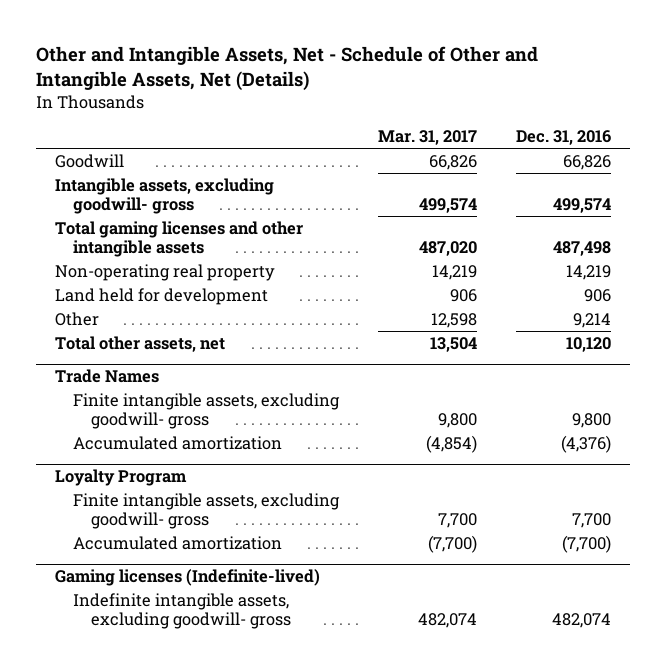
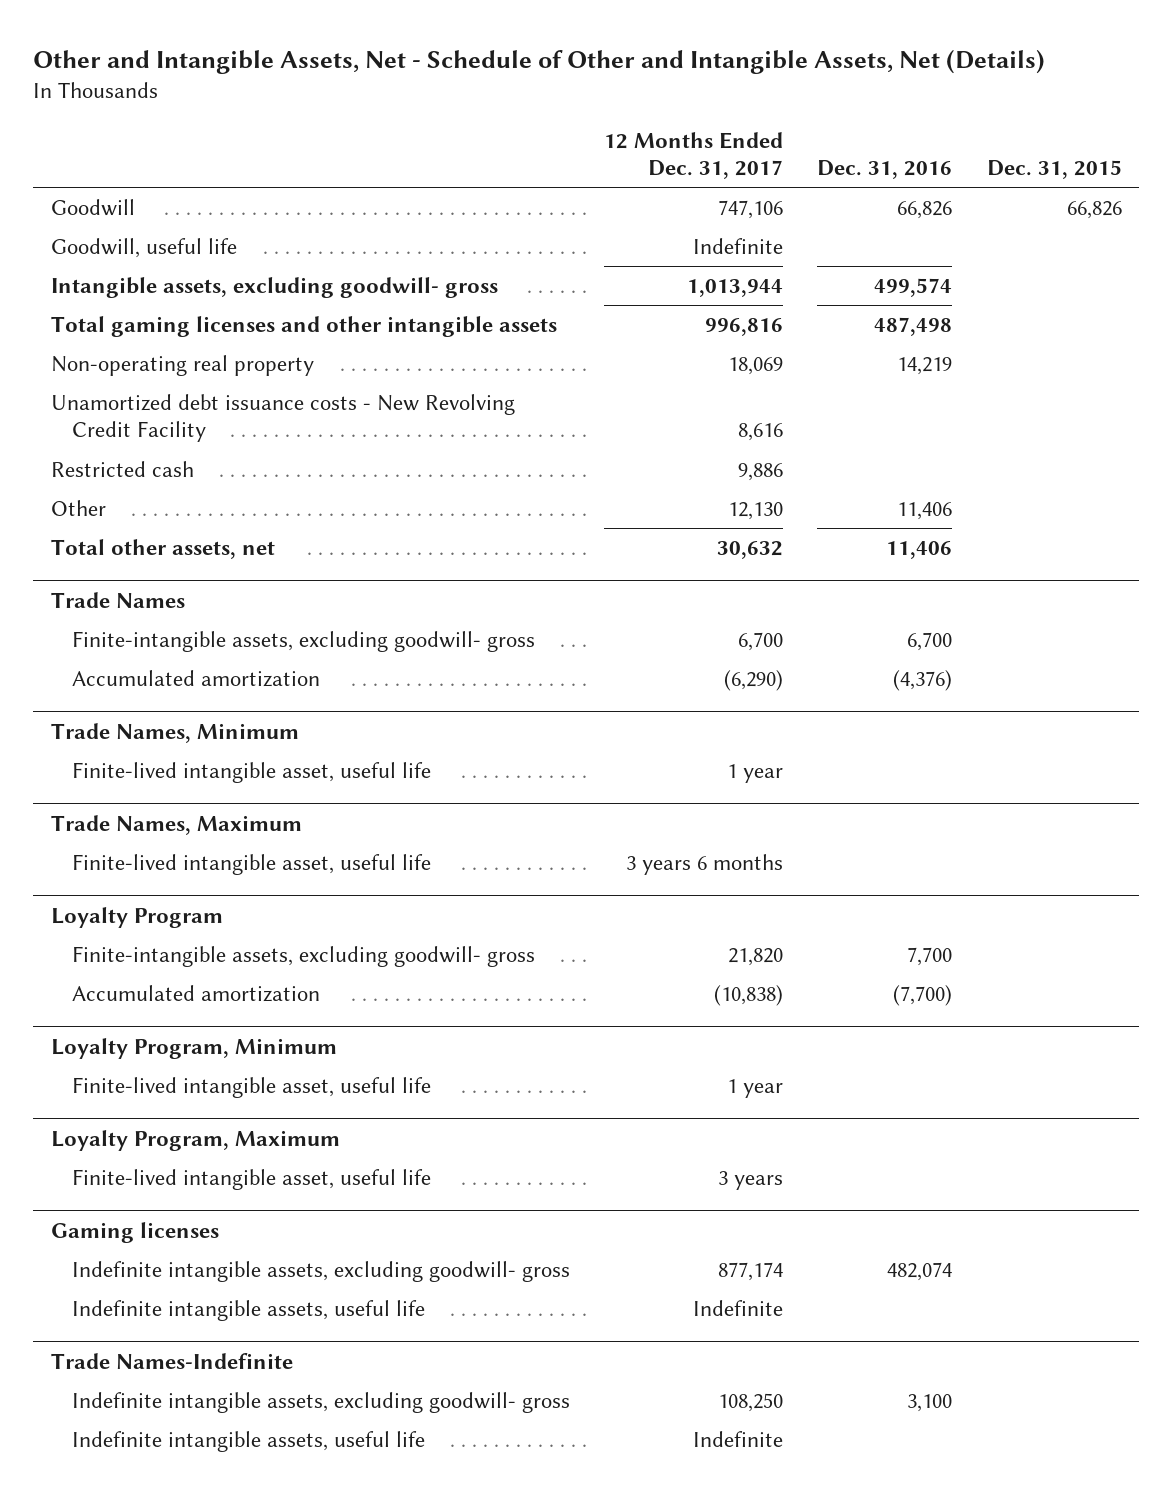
[378,130,478,146] Mar. 31, 2017 -> none
none -> [604,131,784,180] 12 Months Ended Dec. 31, 2017
none -> [986,160,1122,180] Dec. 31, 2015
none -> [50,237,237,258] Goodwill, useful life
[55,287,269,305] Land held for development -> none
none -> [50,393,515,443] Unamortized debt issuance costs - New Revolving Credit Facility
none -> [50,460,194,477] Restricted cash
[572,312,611,328] 9,214 -> [897,501,953,520] 11,406
[565,336,611,352] 10,120 -> [886,540,953,559] 11,406
[73,392,341,429] Finite intangible assets, excluding goodwill- gross -> [71,630,535,652] Finite-intangible assets, excluding goodwill- gross
[571,412,611,428] 9,800 -> [907,631,953,651] 6,700
none -> [50,722,299,743] Trade Names, Minimum
none -> [71,761,431,783] Finite-lived intangible asset, useful life
none -> [50,814,302,835] Trade Names, Maximum
none -> [71,853,431,875] Finite-lived intangible asset, useful life
[73,492,341,529] Finite intangible assets, excluding goodwill- gross -> [71,945,535,967] Finite-intangible assets, excluding goodwill- gross
none -> [50,1037,337,1059] Loyalty Program, Minimum
none -> [71,1076,431,1098] Finite-lived intangible asset, useful life
none -> [50,1129,340,1151] Loyalty Program, Maximum
none -> [71,1168,431,1190] Finite-lived intangible asset, useful life
[55,569,321,587] Gaming licenses (Indefinite-lived) -> [50,1221,219,1243] Gaming licenses
none -> [71,1299,425,1321] Indefinite intangible assets, useful life
none -> [50,1352,293,1369] Trade Names-Indefinite
none -> [71,1391,570,1413] Indefinite intangible assets, excluding goodwill- gross
none -> [71,1430,425,1452] Indefinite intangible assets, useful life

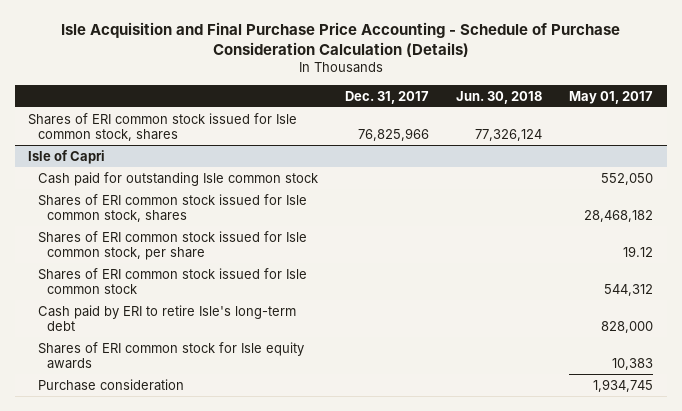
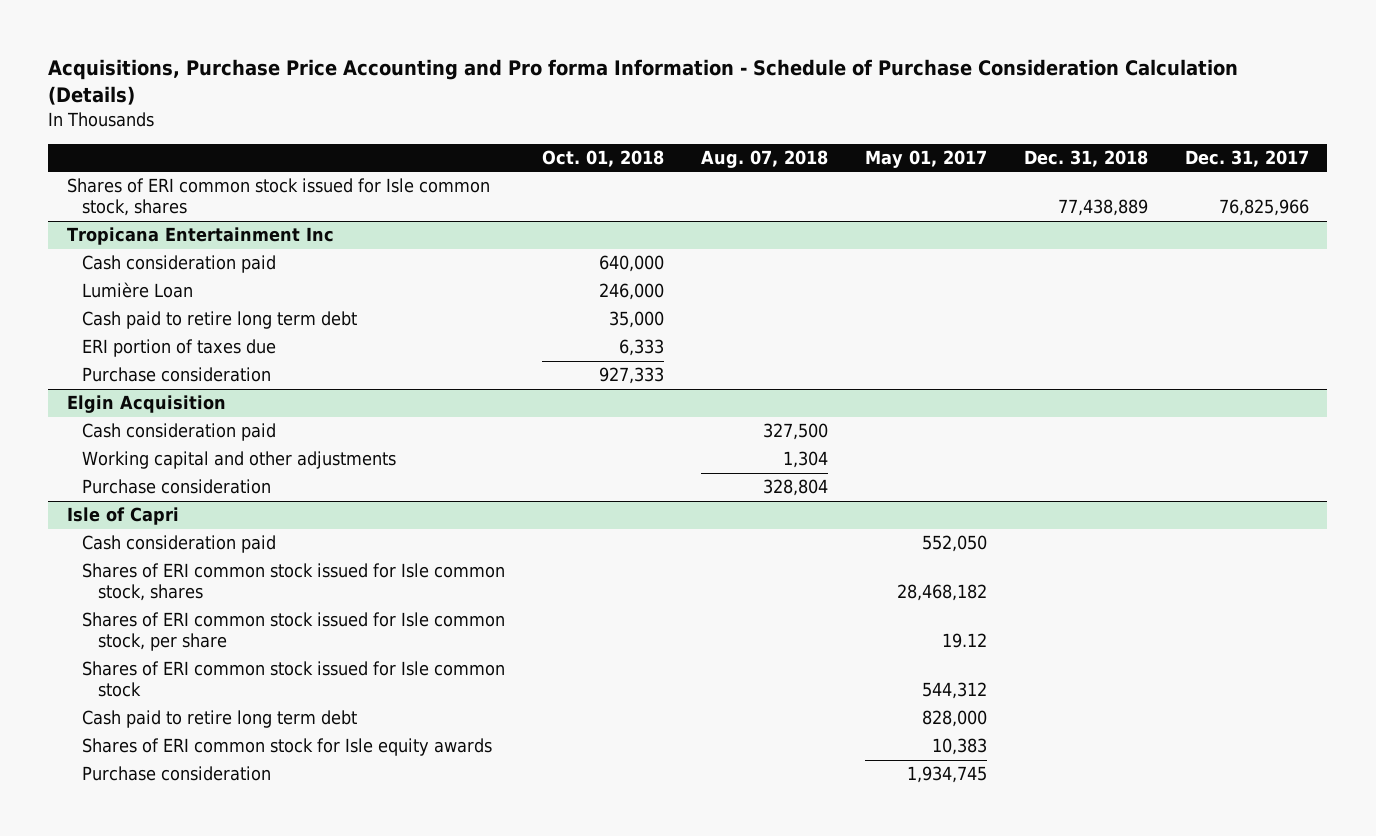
[60,21,620,57] Isle Acquisition and Final Purchase Price Accounting - Schedule of Purchase Consideration Calculation (Details) -> [48,59,1239,106] Acquisitions, Purchase Price Accounting and Pro forma Information - Schedule of Purchase Consideration Calculation (Details)
[455,90,542,104] Jun. 30, 2018 -> none
none -> [542,149,665,167] Oct. 01, 2018
none -> [701,149,829,168] Aug. 07, 2018
none -> [1024,149,1149,167] Dec. 31, 2018
none -> [66,227,334,246] Tropicana Entertainment Inc
none -> [82,255,277,274] Cash consideration paid
none -> [82,282,194,299] Lumière Loan
none -> [82,311,358,330] Cash paid to retire long term debt
none -> [82,339,277,358] ERI portion of taxes due
none -> [82,367,272,383] Purchase consideration
none -> [66,395,226,414] Elgin Acquisition
none -> [82,423,277,442] Cash consideration paid
none -> [82,451,397,470] Working capital and other adjustments
none -> [82,479,272,495] Purchase consideration
[37,171,318,186] Cash paid for outstanding Isle common stock -> [82,535,277,554] Cash consideration paid
[37,304,296,331] Cash paid by ERI to retire Isle's long-term debt -> [82,710,358,729] Cash paid to retire long term debt

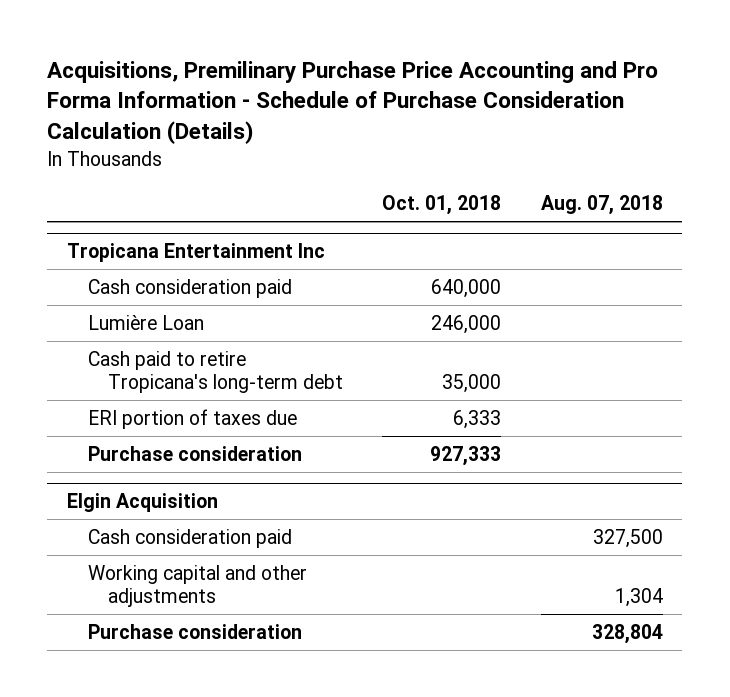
[48,59,1239,106] Acquisitions, Purchase Price Accounting and Pro forma Information - Schedule of Purchase Consideration Calculation (Details) -> [47,60,659,145] Acquisitions, Premilinary Purchase Price Accounting and Pro Forma Information - Schedule of Purchase Consideration Calculation (Details)
[865,149,988,168] May 01, 2017 -> none
[1024,149,1149,167] Dec. 31, 2018 -> none
[1184,149,1309,167] Dec. 31, 2017 -> none
[66,178,490,217] Shares of ERI common stock issued for Isle common stock, shares -> none
[82,311,358,330] Cash paid to retire long term debt -> [87,350,344,393] Cash paid to retire Tropicana's long-term debt
[66,507,179,526] Isle of Capri -> none
[82,535,277,554] Cash consideration paid -> none
[82,563,506,602] Shares of ERI common stock issued for Isle common stock, shares -> none
[82,612,506,652] Shares of ERI common stock issued for Isle common stock, per share -> none
[82,661,506,698] Shares of ERI common stock issued for Isle common stock -> none
[82,710,358,729] Cash paid to retire long term debt -> none
[82,738,493,757] Shares of ERI common stock for Isle equity awards -> none
[82,766,272,782] Purchase consideration -> none

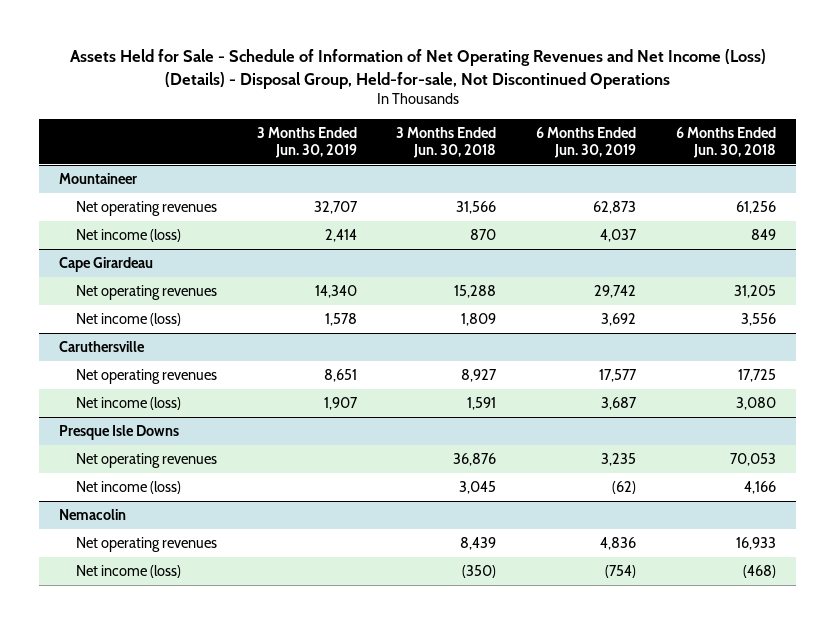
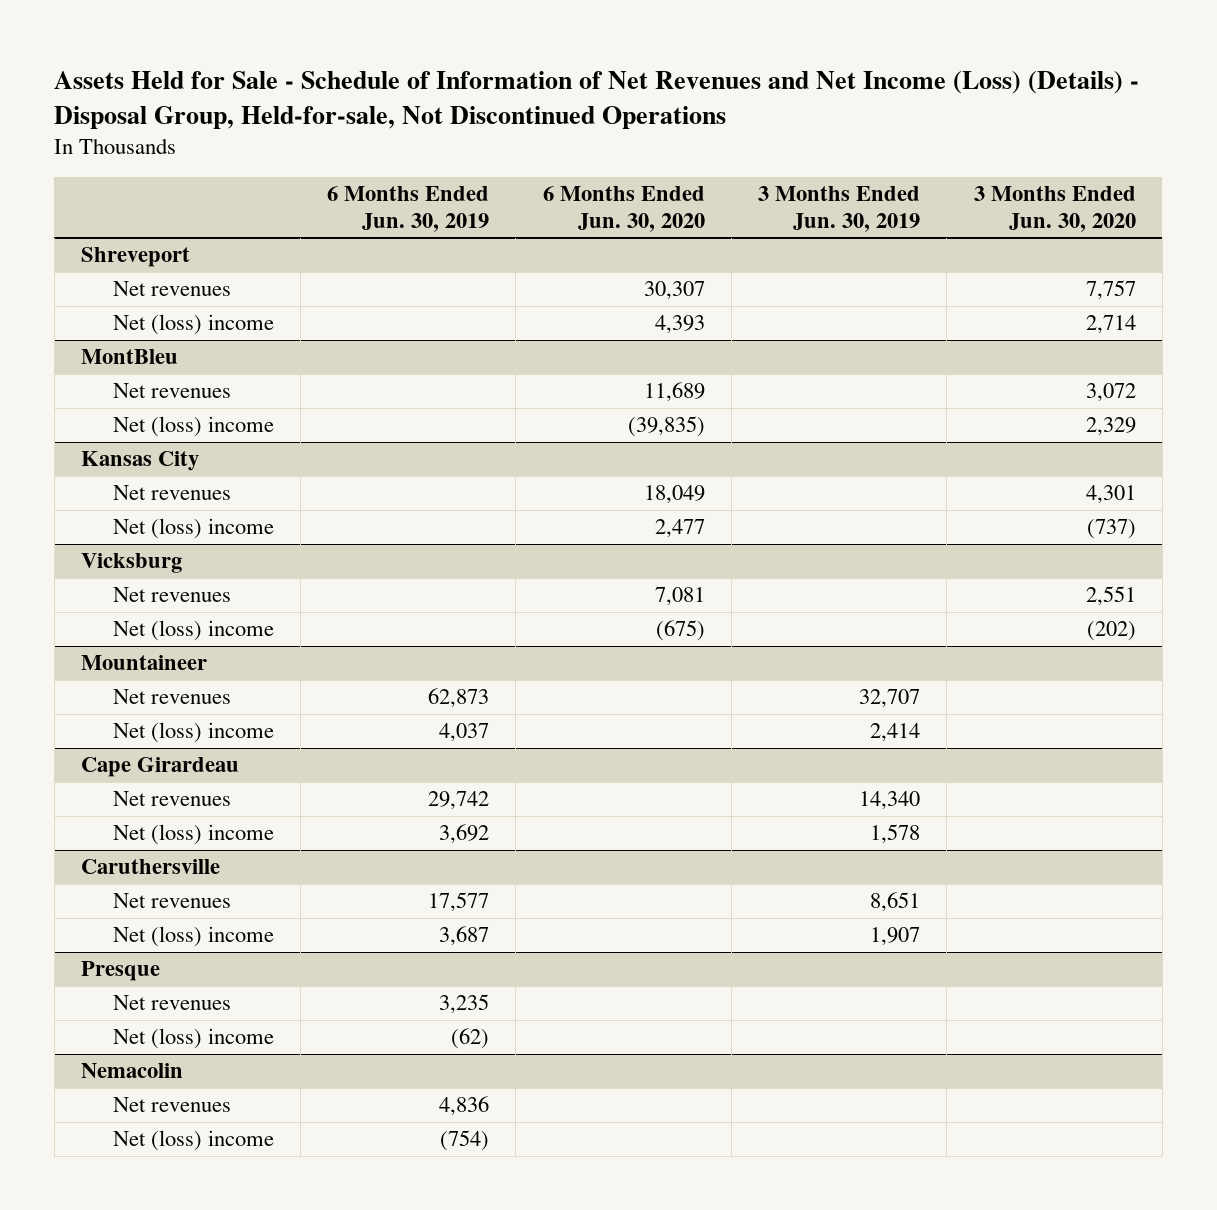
[69,49,766,89] Assets Held for Sale - Schedule of Information of Net Operating Revenues and Net Income (Loss) (Details) - Disposal Group, Held-for-sale, Not Discontinued Operations -> [54,71,1140,129] Assets Held for Sale - Schedule of Information of Net Revenues and Net Income (Loss) (Details) - Disposal Group, Held-for-sale, Not Discontinued Operations
[396,126,497,159] 3 Months Ended Jun. 30, 2018 -> none
[675,126,776,159] 6 Months Ended Jun. 30, 2018 -> none
none -> [542,185,705,232] 6 Months Ended Jun. 30, 2020
none -> [973,185,1136,232] 3 Months Ended Jun. 30, 2020
none -> [81,247,191,268] Shreveport
none -> [112,281,231,297] Net revenues
none -> [112,314,274,336] Net (loss) income
none -> [81,349,179,365] MontBleu
none -> [112,383,231,399] Net revenues
none -> [112,416,274,438] Net (loss) income
none -> [81,451,200,472] Kansas City
none -> [112,485,231,501] Net revenues
none -> [112,518,274,540] Net (loss) income
none -> [81,553,183,574] Vicksburg
none -> [112,587,231,603] Net revenues
none -> [112,620,274,642] Net (loss) income
[76,200,218,216] Net operating revenues -> [112,689,231,705] Net revenues
[76,228,182,242] Net income (loss) -> [112,722,274,744] Net (loss) income
[76,284,218,300] Net operating revenues -> [112,791,231,807] Net revenues
[76,312,182,326] Net income (loss) -> [112,824,274,846] Net (loss) income
[76,368,218,384] Net operating revenues -> [112,893,231,909] Net revenues
[76,396,182,410] Net income (loss) -> [112,926,274,948] Net (loss) income
[59,424,180,440] Presque Isle Downs -> [81,961,161,982] Presque
[76,452,218,468] Net operating revenues -> [112,995,231,1011] Net revenues
[76,480,182,494] Net income (loss) -> [112,1028,274,1050] Net (loss) income
[76,536,218,552] Net operating revenues -> [112,1097,231,1113] Net revenues
[76,564,182,578] Net income (loss) -> [112,1130,274,1152] Net (loss) income

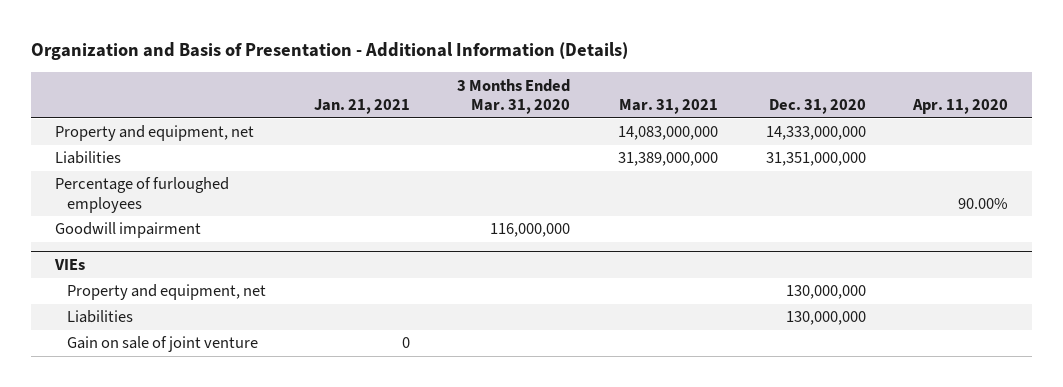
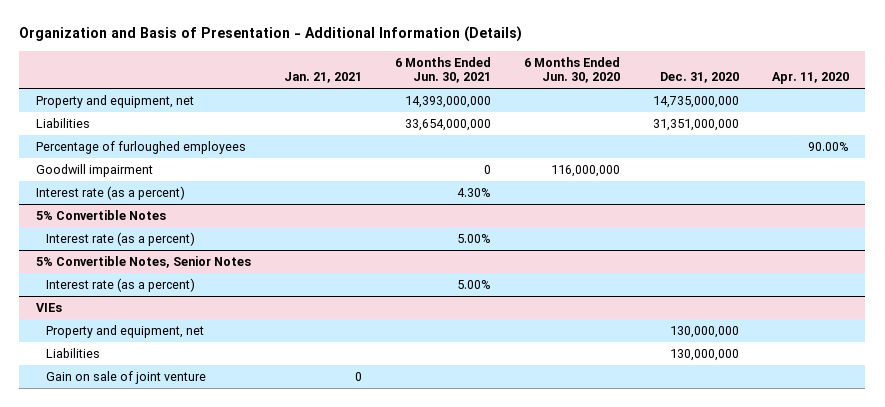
[457,78,571,114] 3 Months Ended Mar. 31, 2020 -> none
[619,98,719,114] Mar. 31, 2021 -> none
none -> [394,56,491,84] 6 Months Ended Jun. 30, 2021
none -> [523,56,620,84] 6 Months Ended Jun. 30, 2020
[765,126,866,141] 14,333,000,000 -> [652,95,739,108] 14,735,000,000
none -> [35,185,185,200] Interest rate (as a percent)
none -> [35,209,166,220] 5% Convertible Notes
none -> [45,231,195,246] Interest rate (as a percent)
none -> [35,255,251,268] 5% Convertible Notes, Senior Notes
none -> [45,277,195,292] Interest rate (as a percent)

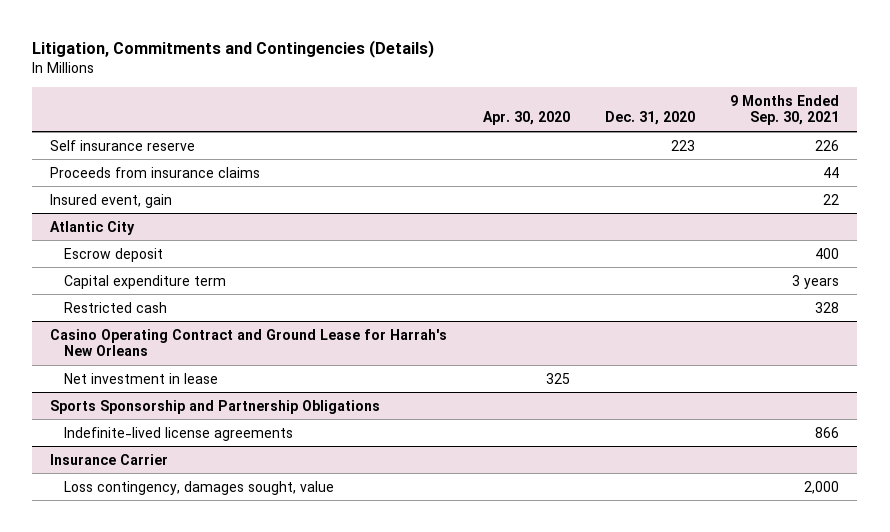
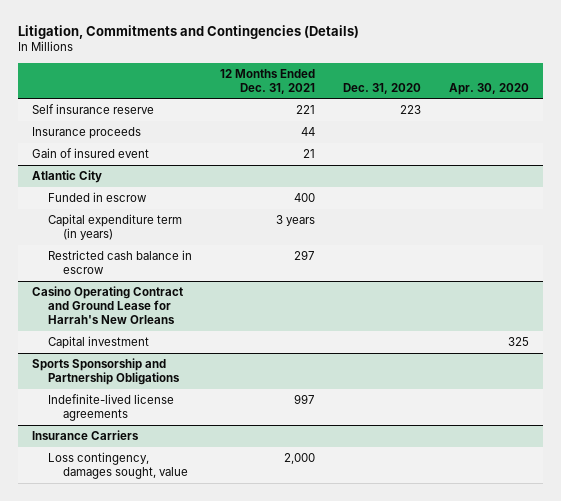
[730,94,840,126] 9 Months Ended Sep. 30, 2021 -> none
none -> [219,68,315,94] 12 Months Ended Dec. 31, 2021
[50,166,261,178] Proceeds from insurance claims -> [32,127,142,140] Insurance proceeds
[50,193,173,208] Insured event, gain -> [32,148,150,159] Gain of insured event
[64,247,164,262] Escrow deposit -> [47,192,147,203] Funded in escrow
[64,274,227,289] Capital expenditure term -> [47,214,182,240] Capital expenditure term (in years)
[64,301,168,313] Restricted cash -> [47,250,192,274] Restricted cash balance in escrow
[64,372,219,384] Net investment in lease -> [47,336,149,350] Capital investment
[50,453,169,465] Insurance Carrier -> [32,430,140,441] Insurance Carriers

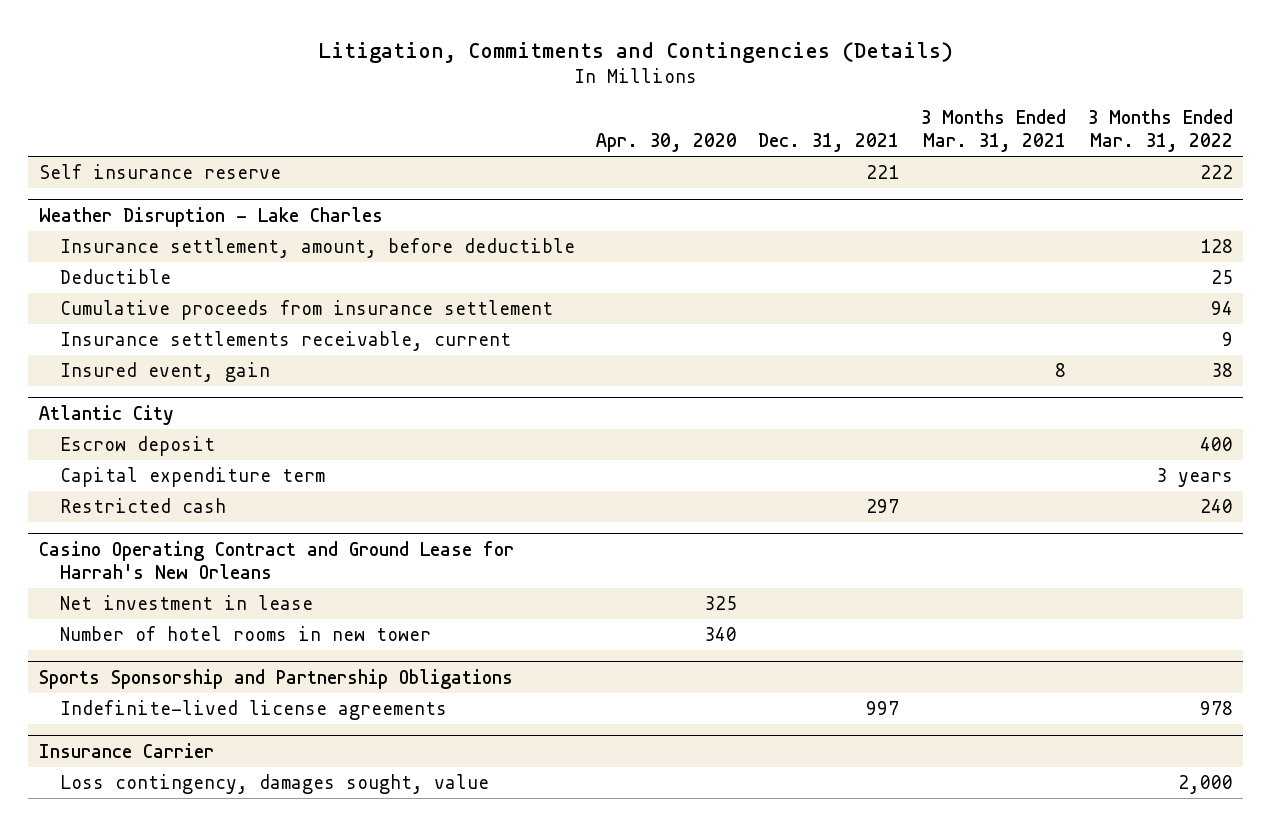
[219,68,315,94] 12 Months Ended Dec. 31, 2021 -> none
[342,82,421,94] Dec. 31, 2020 -> none
none -> [757,133,899,153] Dec. 31, 2021
none -> [919,109,1066,153] 3 Months Ended Mar. 31, 2021
none -> [1086,109,1233,153] 3 Months Ended Mar. 31, 2022
[32,127,142,140] Insurance proceeds -> none
[32,148,150,159] Gain of insured event -> none
none -> [38,206,383,227] Weather Disruption - Lake Charles
none -> [59,238,575,259] Insurance settlement, amount, before deductible
none -> [59,269,171,285] Deductible
none -> [59,300,553,321] Cumulative proceeds from insurance settlement
none -> [59,331,511,352] Insurance settlements receivable, current
none -> [59,362,270,383] Insured event, gain
[47,192,147,203] Funded in escrow -> [59,436,215,457] Escrow deposit
[47,214,182,240] Capital expenditure term (in years) -> [59,467,325,488] Capital expenditure term
[47,250,192,274] Restricted cash balance in escrow -> [59,498,226,514] Restricted cash
[47,336,149,350] Capital investment -> [59,595,313,611] Net investment in lease
none -> [59,626,431,642] Number of hotel rooms in new tower
[32,430,140,441] Insurance Carriers -> [38,742,214,758] Insurance Carrier

